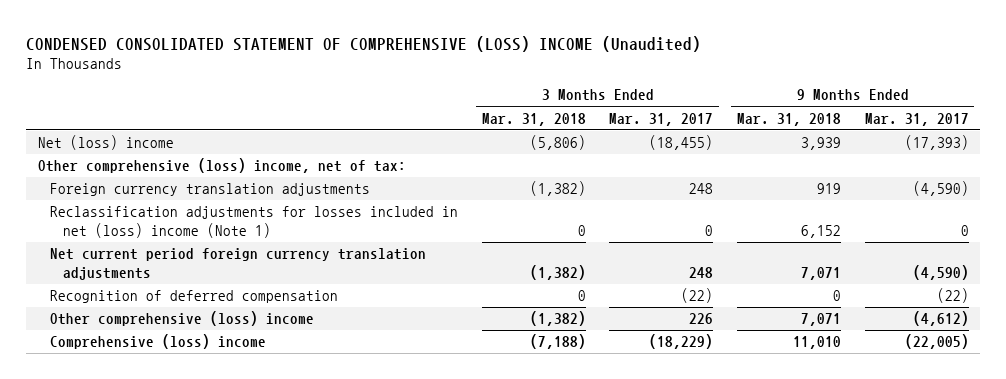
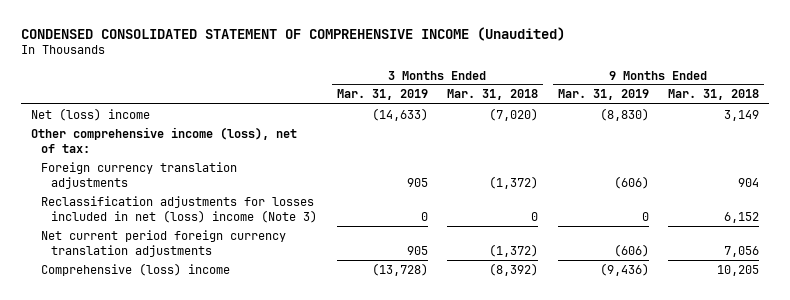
[26,35,702,52] CONDENSED CONSOLIDATED STATEMENT OF COMPREHENSIVE (LOSS) INCOME (Unaudited) -> [20,26,565,41] CONDENSED CONSOLIDATED STATEMENT OF COMPREHENSIVE INCOME (Unaudited)
[609,112,714,126] Mar. 31, 2017 -> none
[864,112,969,126] Mar. 31, 2017 -> none
none -> [336,89,428,101] Mar. 31, 2019
none -> [557,89,649,101] Mar. 31, 2019
[50,290,339,304] Recognition of deferred compensation -> none
[50,311,315,327] Other comprehensive (loss) income -> none
[529,135,586,151] (5,806) -> [489,107,539,121] (7,020)
[801,137,842,151] 3,939 -> [724,109,760,121] 3,149
[37,158,406,174] Other comprehensive (loss) income, net of tax: -> [30,126,297,153] Other comprehensive income (loss), net of tax:
[529,181,586,197] (1,382) -> [489,175,539,189] (1,372)
[817,183,842,195] 919 -> [738,177,760,187] 904
[50,206,459,239] Reclassification adjustments for losses included in net (loss) income (Note 1) -> [40,195,317,223] Reclassification adjustments for losses included in net (loss) income (Note 3)
[529,265,586,281] (1,382) -> [489,243,539,257] (1,372)
[801,267,842,281] 7,071 -> [724,245,760,257] 7,056
[529,334,586,350] (7,188) -> [489,262,539,276] (8,392)
[793,336,842,350] 11,010 -> [717,264,760,276] 10,205

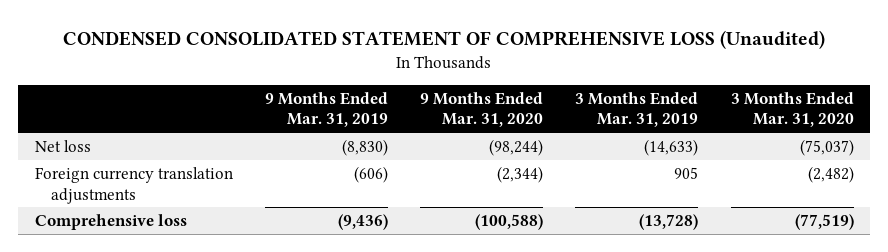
[20,26,565,41] CONDENSED CONSOLIDATED STATEMENT OF COMPREHENSIVE INCOME (Unaudited) -> [63,29,826,49] CONDENSED CONSOLIDATED STATEMENT OF COMPREHENSIVE LOSS (Unaudited)
[447,89,539,101] Mar. 31, 2018 -> none
[668,89,760,101] Mar. 31, 2018 -> none
none -> [420,91,544,128] 9 Months Ended Mar. 31, 2020
none -> [730,91,854,128] 3 Months Ended Mar. 31, 2020
[30,126,297,153] Other comprehensive income (loss), net of tax: -> none
[30,107,150,121] Net (loss) income -> [34,139,91,152] Net loss
[40,195,317,223] Reclassification adjustments for losses included in net (loss) income (Note 3) -> none
[40,229,286,257] Net current period foreign currency translation adjustments -> none
[40,262,230,276] Comprehensive (loss) income -> [34,213,187,230] Comprehensive loss

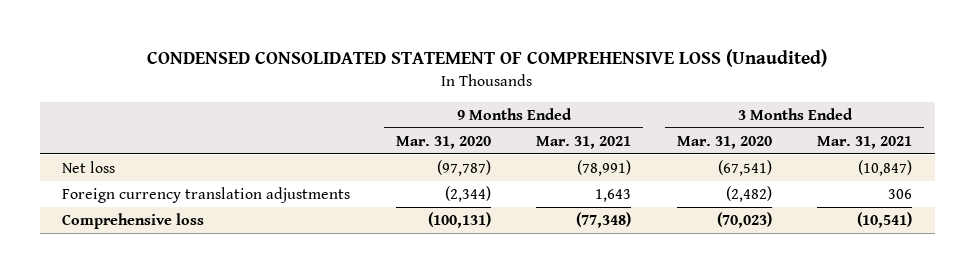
[264,91,388,128] 9 Months Ended Mar. 31, 2019 -> none
[575,91,699,128] 3 Months Ended Mar. 31, 2019 -> none
none -> [536,135,632,149] Mar. 31, 2021
none -> [817,135,913,149] Mar. 31, 2021
[489,138,544,156] (98,244) -> [436,159,491,176] (97,787)
[799,138,854,156] (75,037) -> [717,159,772,176] (67,541)
[475,213,544,230] (100,588) -> [427,211,491,228] (100,131)
[794,213,854,230] (77,519) -> [716,211,772,228] (70,023)

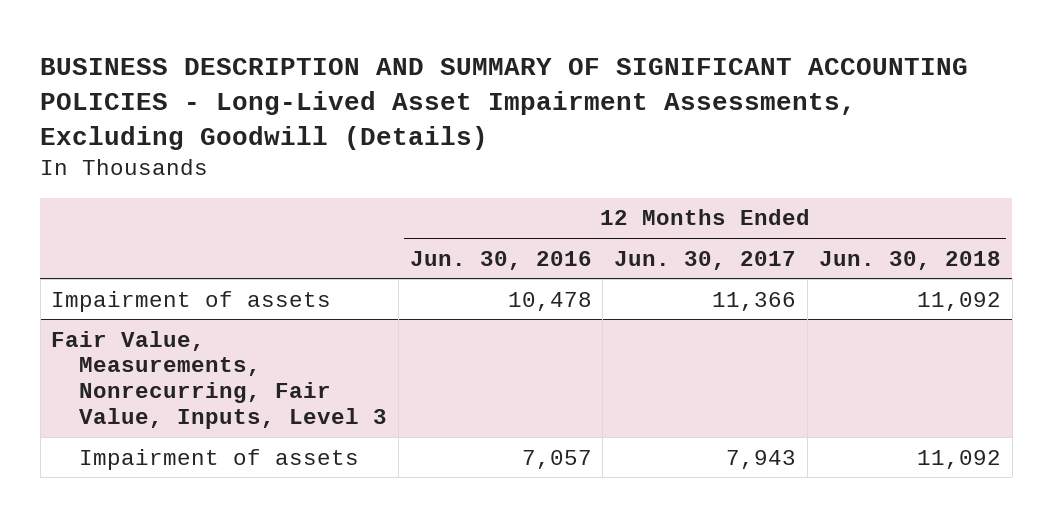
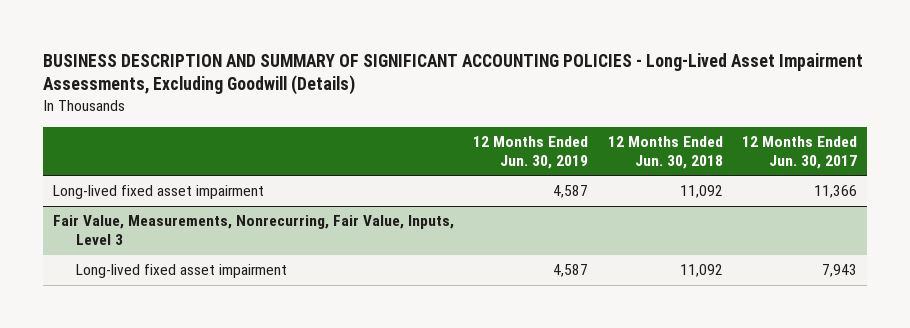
[409,250,592,270] Jun. 30, 2016 -> none
none -> [473,135,589,169] 12 Months Ended Jun. 30, 2019
[51,290,332,312] Impairment of assets -> [52,185,264,200] Long-lived fixed asset impairment
[78,448,359,470] Impairment of assets -> [75,264,287,279] Long-lived fixed asset impairment

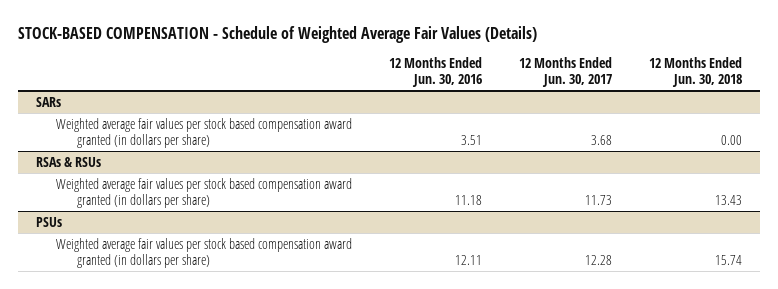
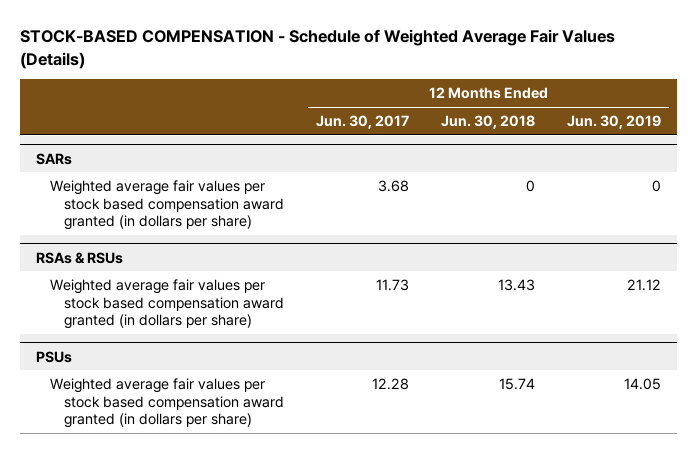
[389,57,483,88] 12 Months Ended Jun. 30, 2016 -> none
none -> [567,115,662,130] Jun. 30, 2019
[720,134,742,145] 0.00 -> [526,180,536,193] 0

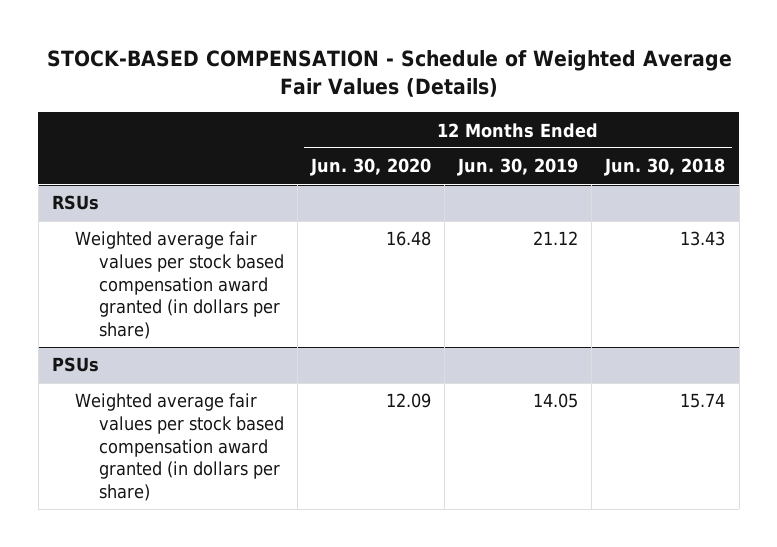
[316,115,410,130] Jun. 30, 2017 -> none
none -> [309,158,431,177] Jun. 30, 2020
[35,152,72,165] SARs -> none
[49,180,285,230] Weighted average fair values per stock based compensation award granted (in dollars per share) -> none
[35,251,123,264] RSAs & RSUs -> [51,195,99,211] RSUs

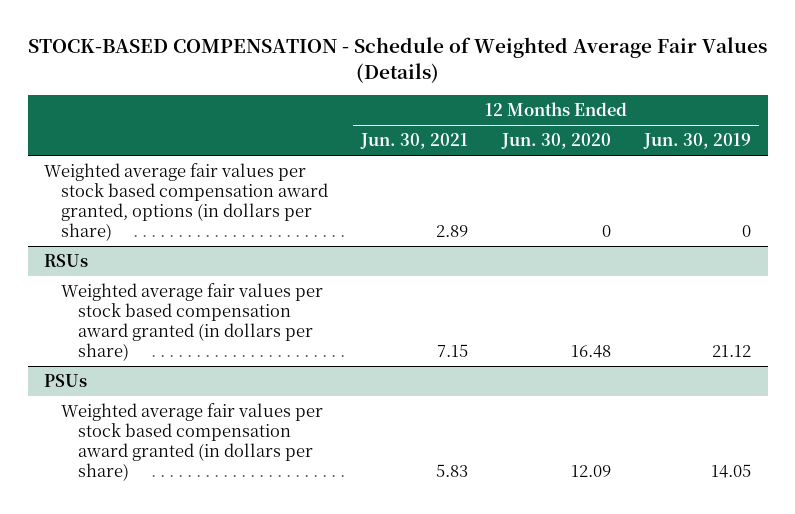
[604,158,726,177] Jun. 30, 2018 -> none
none -> [360,133,469,150] Jun. 30, 2021
none -> [44,163,329,242] Weighted average fair values per stock based compensation award granted, options (in dollars per share)

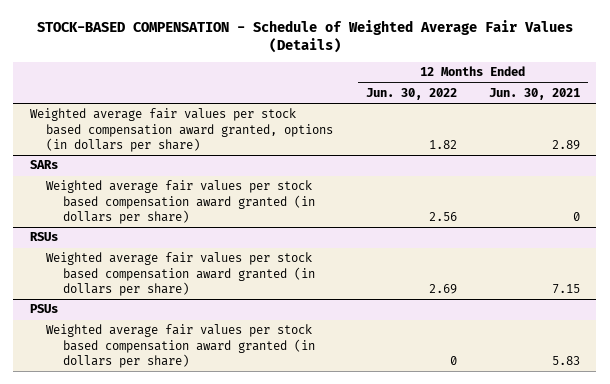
[500,133,611,150] Jun. 30, 2020 -> none
[642,133,751,150] Jun. 30, 2019 -> none
none -> [365,88,457,101] Jun. 30, 2022
none -> [29,160,58,170] SARs
none -> [46,180,316,224] Weighted average fair values per stock based compensation award granted (in dollars per share)

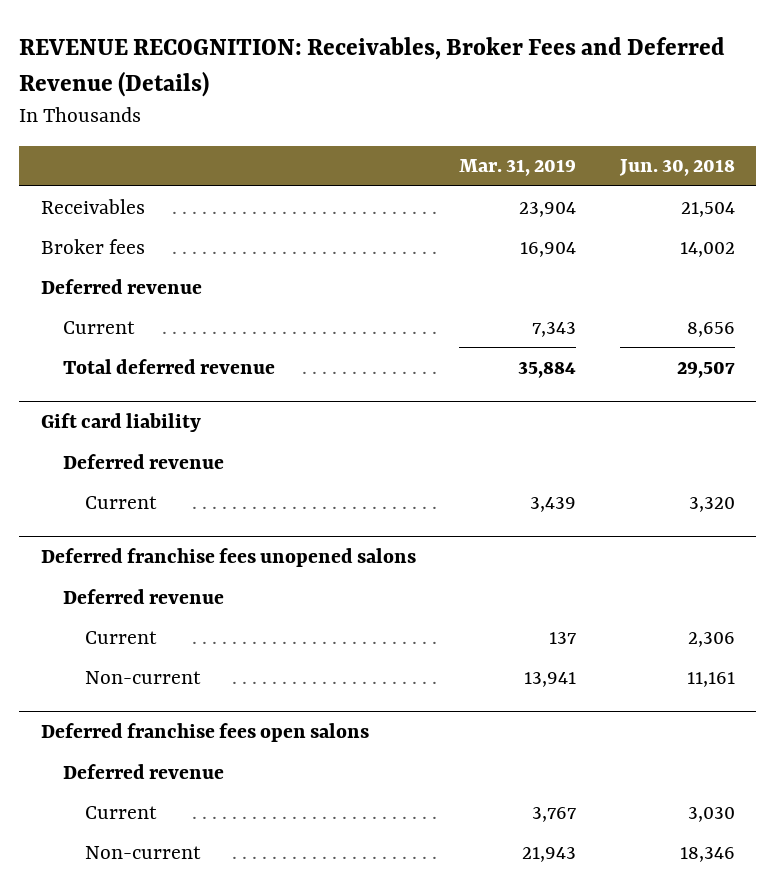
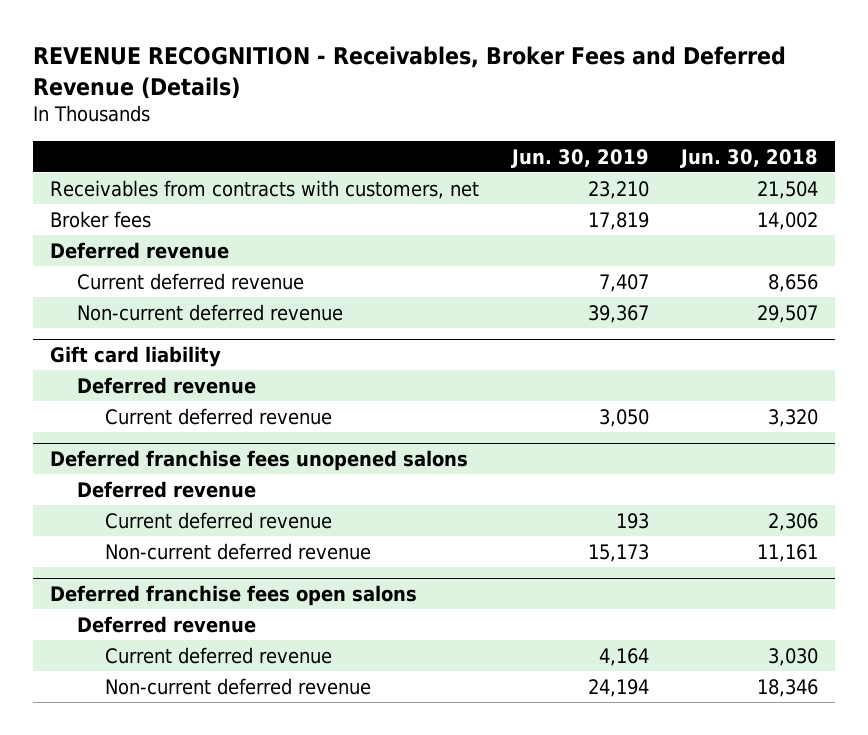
[18,37,725,98] REVENUE RECOGNITION: Receivables, Broker Fees and Deferred Revenue (Details) -> [33,45,787,99] REVENUE RECOGNITION - Receivables, Broker Fees and Deferred Revenue (Details)
[459,159,577,177] Mar. 31, 2019 -> none
none -> [510,148,649,168] Jun. 30, 2019
[40,198,145,214] Receivables -> [49,179,479,199] Receivables from contracts with customers, net
[62,320,135,334] Current -> [77,272,305,290] Current deferred revenue
[62,358,275,374] Total deferred revenue -> [77,303,344,321] Non-current deferred revenue
[85,495,158,509] Current -> [105,407,333,425] Current deferred revenue
[85,630,158,644] Current -> [105,511,333,529] Current deferred revenue
[85,670,202,684] Non-current -> [105,542,372,560] Non-current deferred revenue
[85,805,158,819] Current -> [105,646,333,664] Current deferred revenue
[85,845,202,859] Non-current -> [105,677,372,695] Non-current deferred revenue

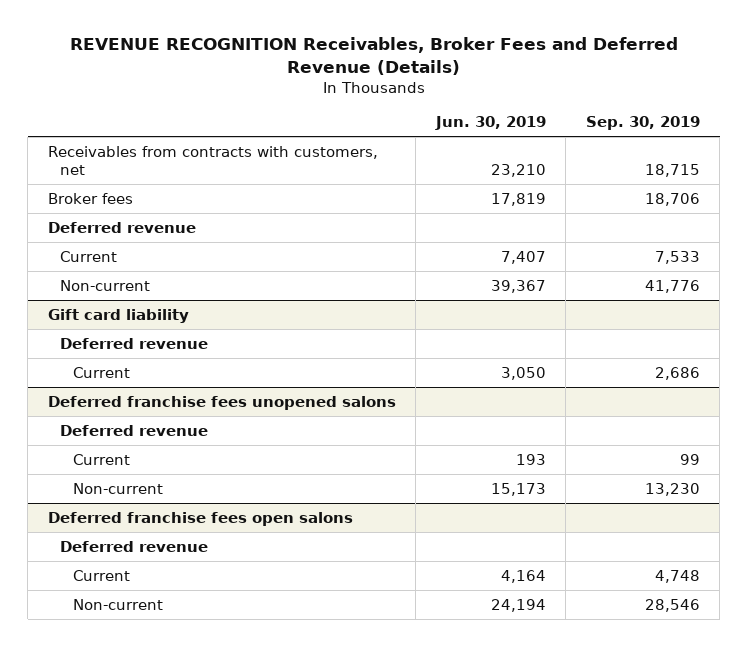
[33,45,787,99] REVENUE RECOGNITION - Receivables, Broker Fees and Deferred Revenue (Details) -> [69,37,678,76] REVENUE RECOGNITION Receivables, Broker Fees and Deferred Revenue (Details)
[680,148,819,168] Jun. 30, 2018 -> none
none -> [585,116,700,131] Sep. 30, 2019
[77,272,305,290] Current deferred revenue -> [60,250,118,262] Current
[77,303,344,321] Non-current deferred revenue -> [60,279,151,291] Non-current
[105,407,333,425] Current deferred revenue -> [73,366,131,378] Current
[105,511,333,529] Current deferred revenue -> [73,453,131,465] Current
[105,542,372,560] Non-current deferred revenue -> [73,482,164,494] Non-current
[105,646,333,664] Current deferred revenue -> [73,569,131,581] Current
[105,677,372,695] Non-current deferred revenue -> [73,598,164,610] Non-current

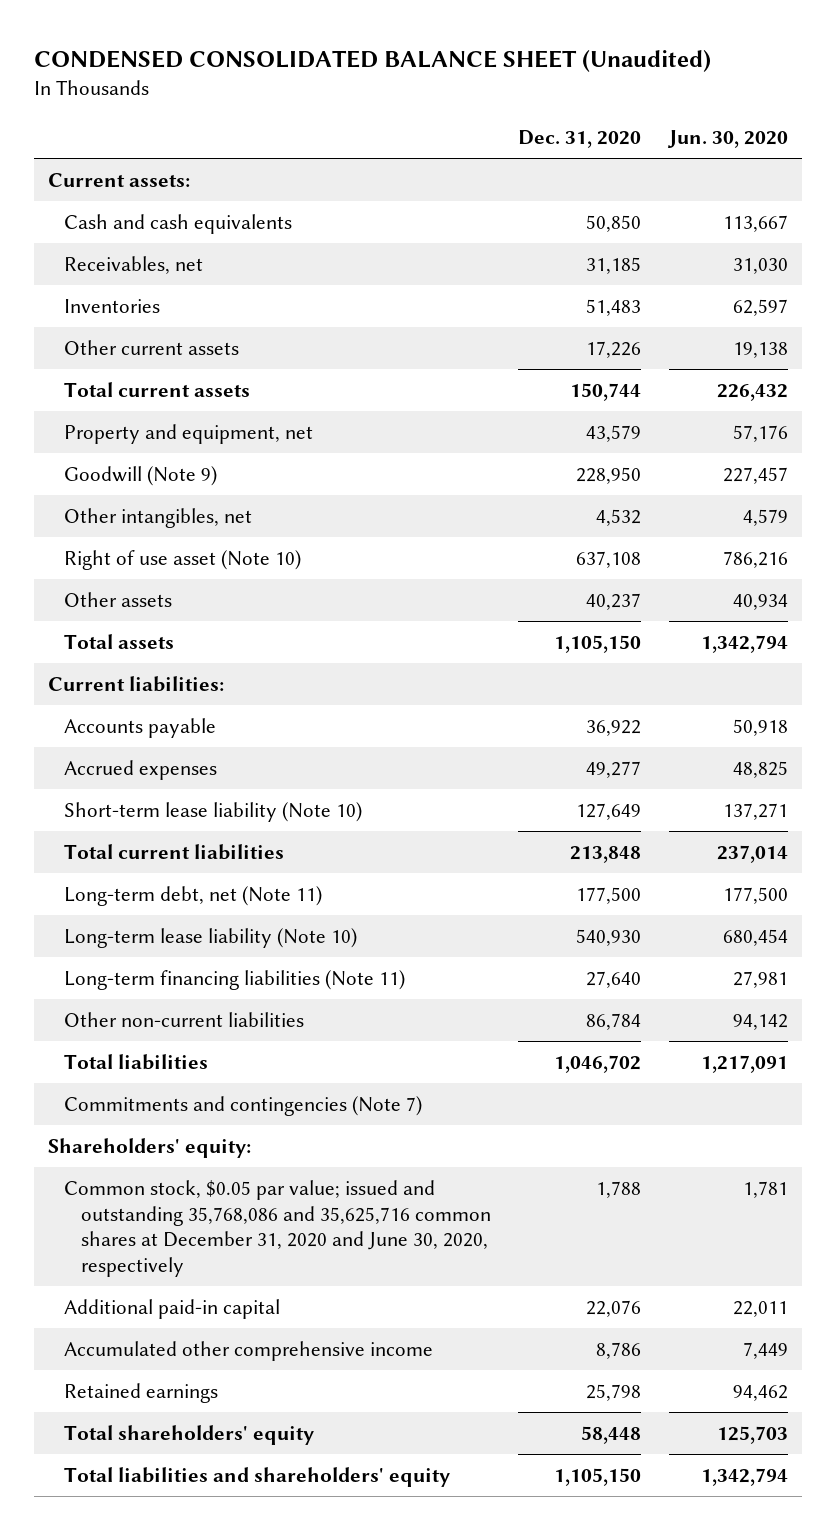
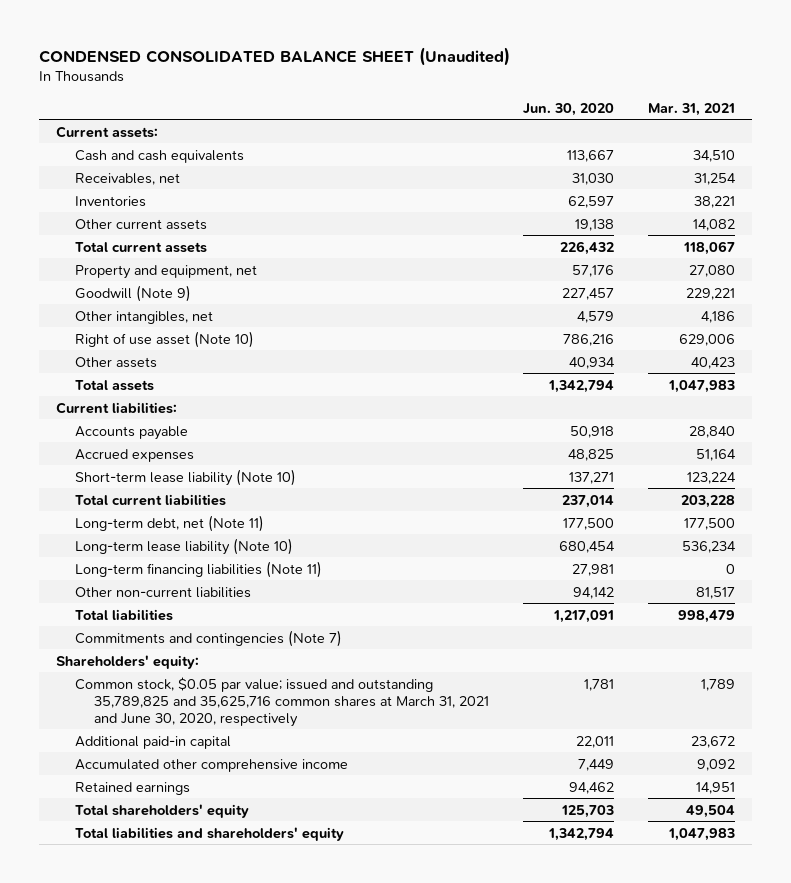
[518,129,642,148] Dec. 31, 2020 -> none
none -> [647,102,735,116] Mar. 31, 2021
[64,1179,491,1277] Common stock, $0.05 par value; issued and outstanding 35,768,086 and 35,625,716 common shares at December 31, 2020 and June 30, 2020, respectively -> [74,676,489,727] Common stock, $0.05 par value; issued and outstanding 35,789,825 and 35,625,716 common shares at March 31, 2021 and June 30, 2020, respectively

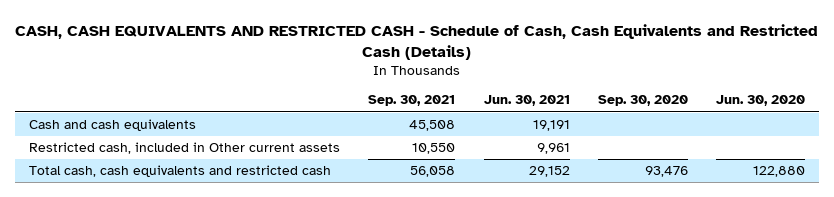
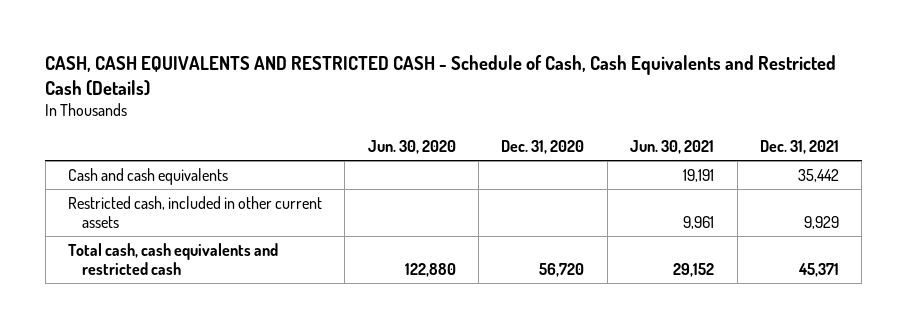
[368,95,456,107] Sep. 30, 2021 -> none
[597,95,688,107] Sep. 30, 2020 -> none
none -> [501,140,585,155] Dec. 31, 2020
none -> [759,140,839,155] Dec. 31, 2021
[29,142,341,155] Restricted cash, included in Other current assets -> [67,195,322,229] Restricted cash, included in other current assets

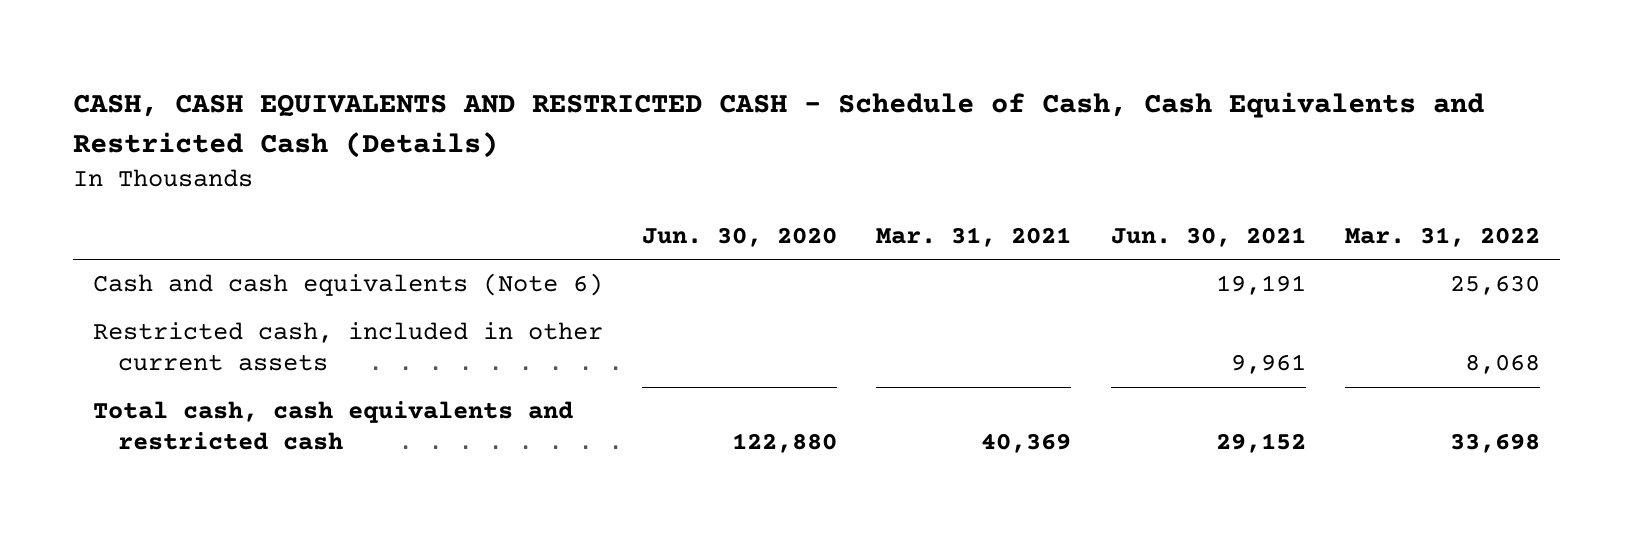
[501,140,585,155] Dec. 31, 2020 -> none
[759,140,839,155] Dec. 31, 2021 -> none
none -> [876,226,1072,247] Mar. 31, 2021
none -> [1345,226,1541,247] Mar. 31, 2022
[67,167,228,185] Cash and cash equivalents -> [92,273,603,297] Cash and cash equivalents (Note 6)

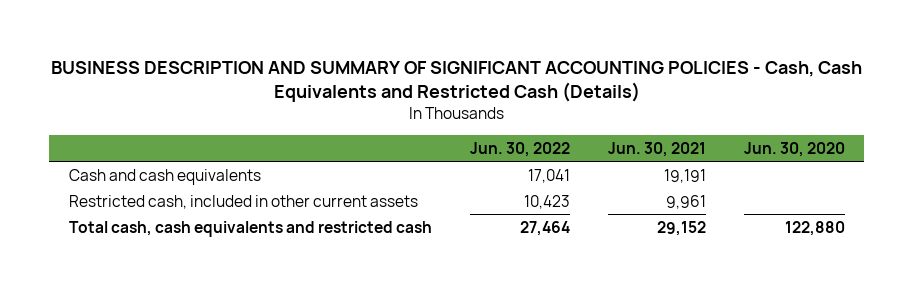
[73,92,1485,158] CASH, CASH EQUIVALENTS AND RESTRICTED CASH - Schedule of Cash, Cash Equivalents and Restricted Cash (Details) -> [50,60,862,103] BUSINESS DESCRIPTION AND SUMMARY OF SIGNIFICANT ACCOUNTING POLICIES - Cash, Cash Equivalents and Restricted Cash (Details)
[876,226,1072,247] Mar. 31, 2021 -> none
[1345,226,1541,247] Mar. 31, 2022 -> none
none -> [469,141,570,157] Jun. 30, 2022
[92,273,603,297] Cash and cash equivalents (Note 6) -> [68,168,261,185] Cash and cash equivalents

